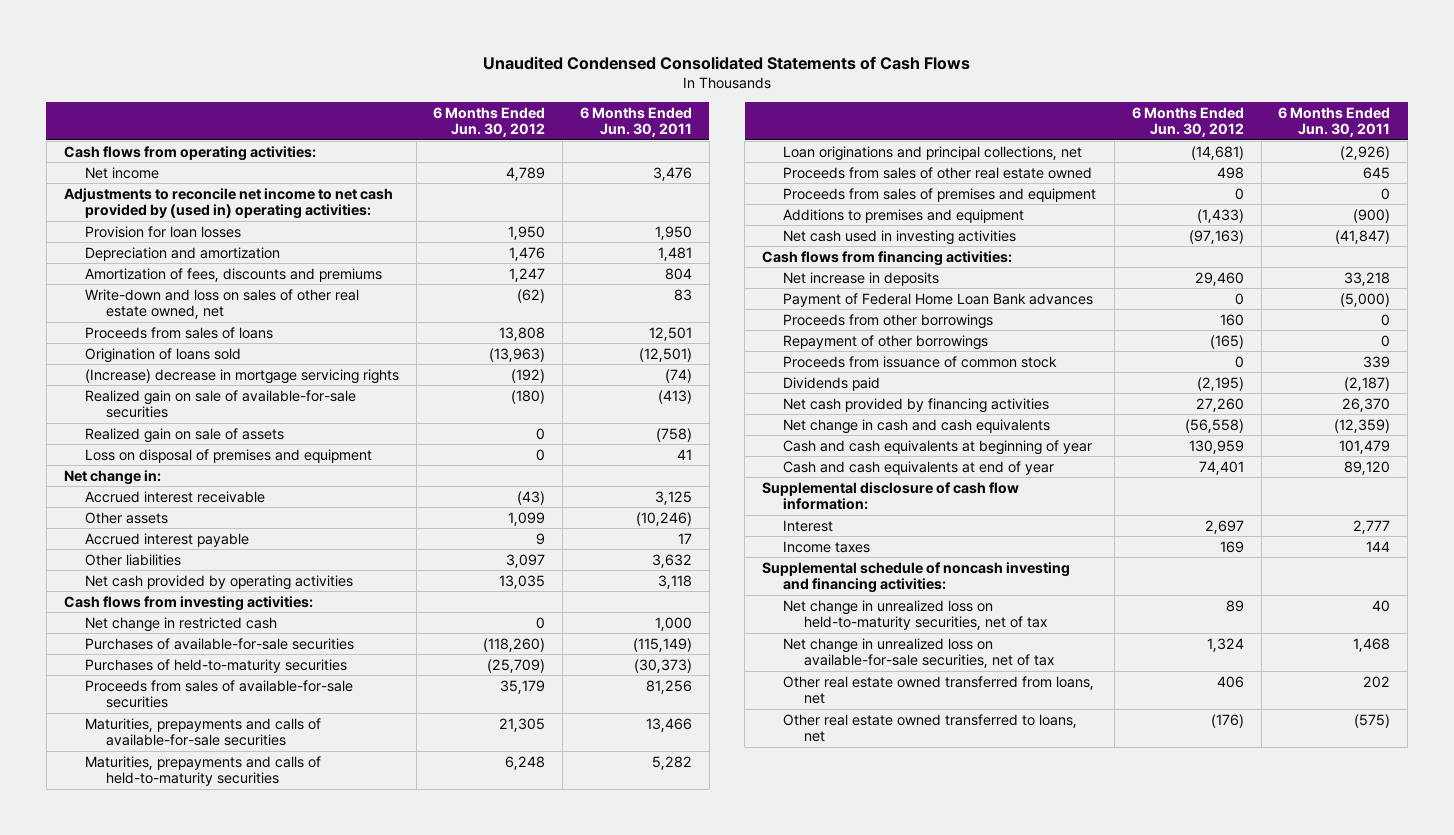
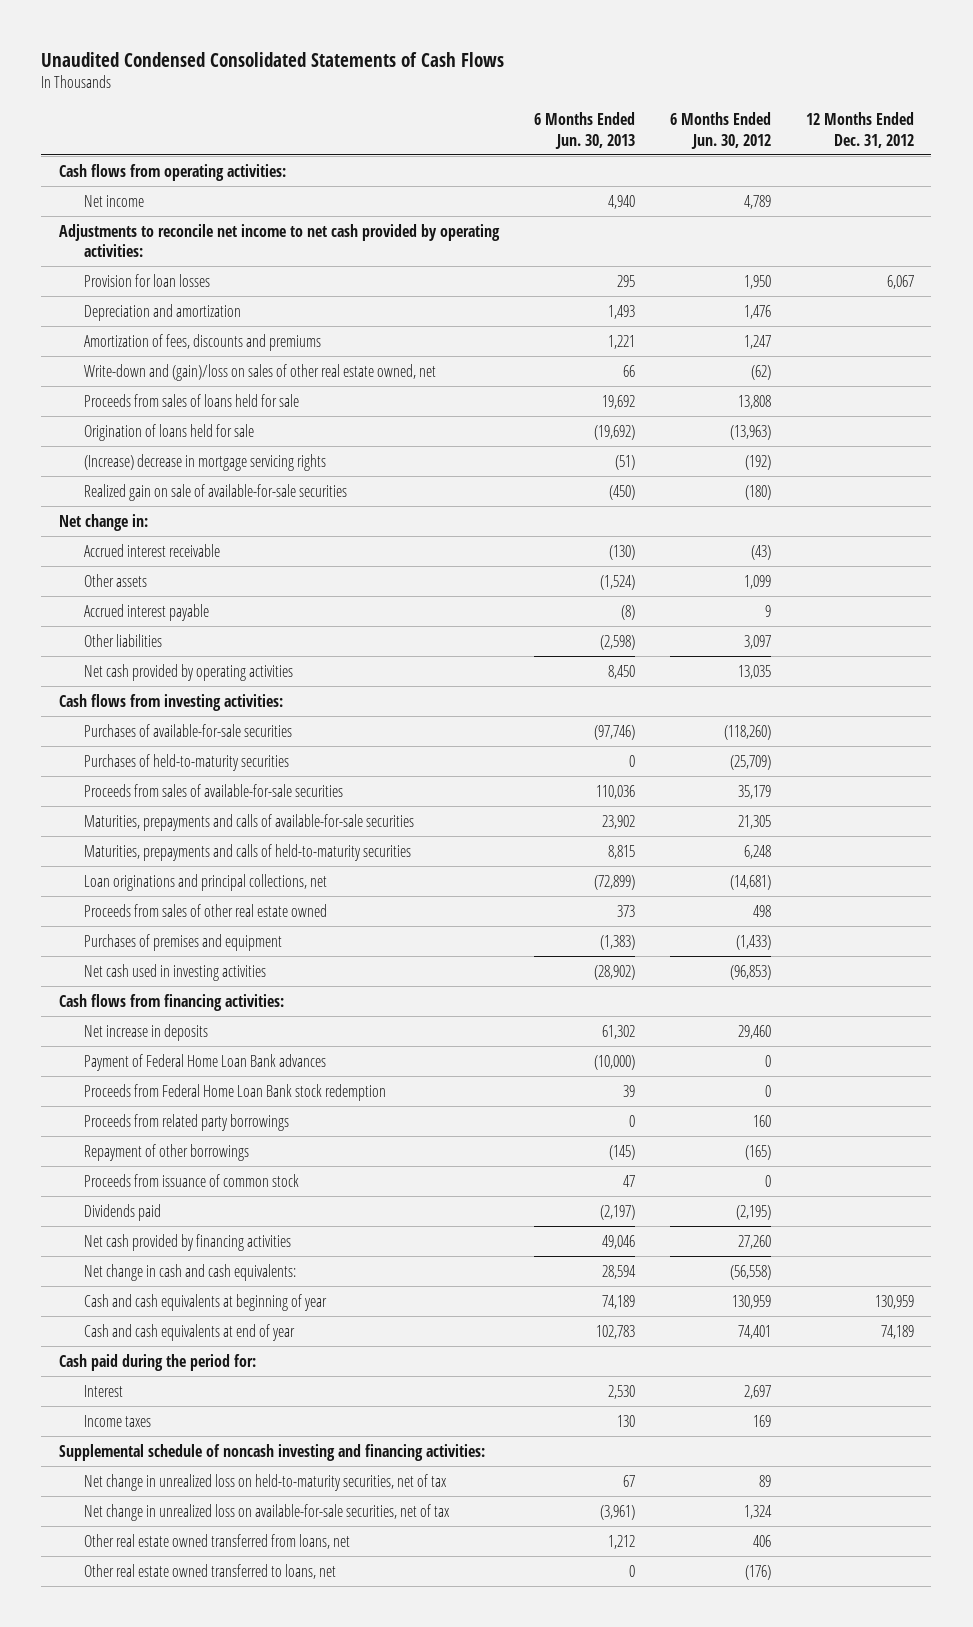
[579,106,692,138] 6 Months Ended Jun. 30, 2011 -> none
none -> [533,111,635,149] 6 Months Ended Jun. 30, 2013
none -> [805,111,914,148] 12 Months Ended Dec. 31, 2012
[63,187,393,220] Adjustments to reconcile net income to net cash provided by (used in) operating activities: -> [58,223,500,258] Adjustments to reconcile net income to net cash provided by operating activities:
[84,288,359,320] Write-down and loss on sales of other real estate owned, net -> [83,363,436,381] Write-down and (gain)/loss on sales of other real estate owned, net
[84,326,273,339] Proceeds from sales of loans -> [83,393,299,407] Proceeds from sales of loans held for sale
[84,347,241,363] Origination of loans sold -> [83,423,254,441] Origination of loans held for sale
[84,427,284,443] Realized gain on sale of assets -> none
[84,448,372,463] Loss on disposal of premises and equipment -> none
[84,616,277,632] Net change in restricted cash -> none
[783,187,1097,202] Proceeds from sales of premises and equipment -> none
[783,208,1025,223] Additions to premises and equipment -> [83,933,282,951] Purchases of premises and equipment
[1188,229,1244,244] (97,163) -> [729,964,771,980] (96,853)
none -> [83,1083,386,1101] Proceeds from Federal Home Loan Bank stock redemption
[783,313,994,329] Proceeds from other borrowings -> [83,1113,289,1131] Proceeds from related party borrowings
[783,418,1051,434] Net change in cash and cash equivalents -> [83,1263,296,1281] Net change in cash and cash equivalents:
[762,481,1020,511] Supplemental disclosure of cash flow information: -> none
none -> [58,1353,256,1371] Cash paid during the period for:

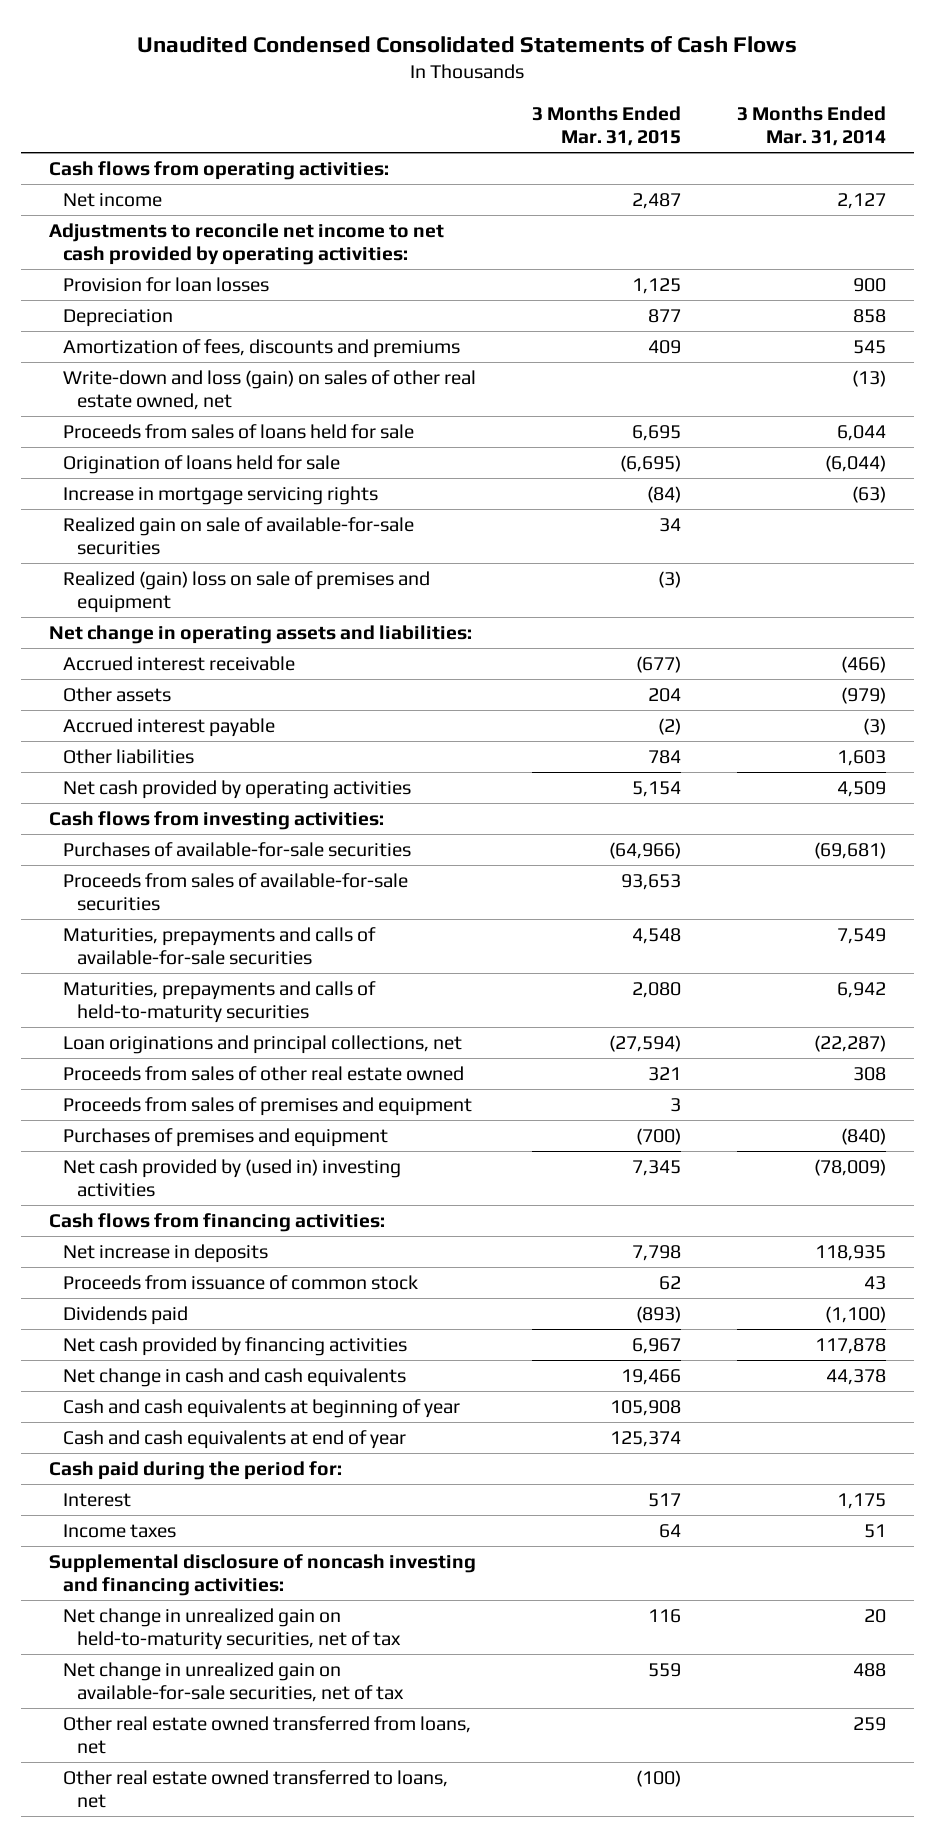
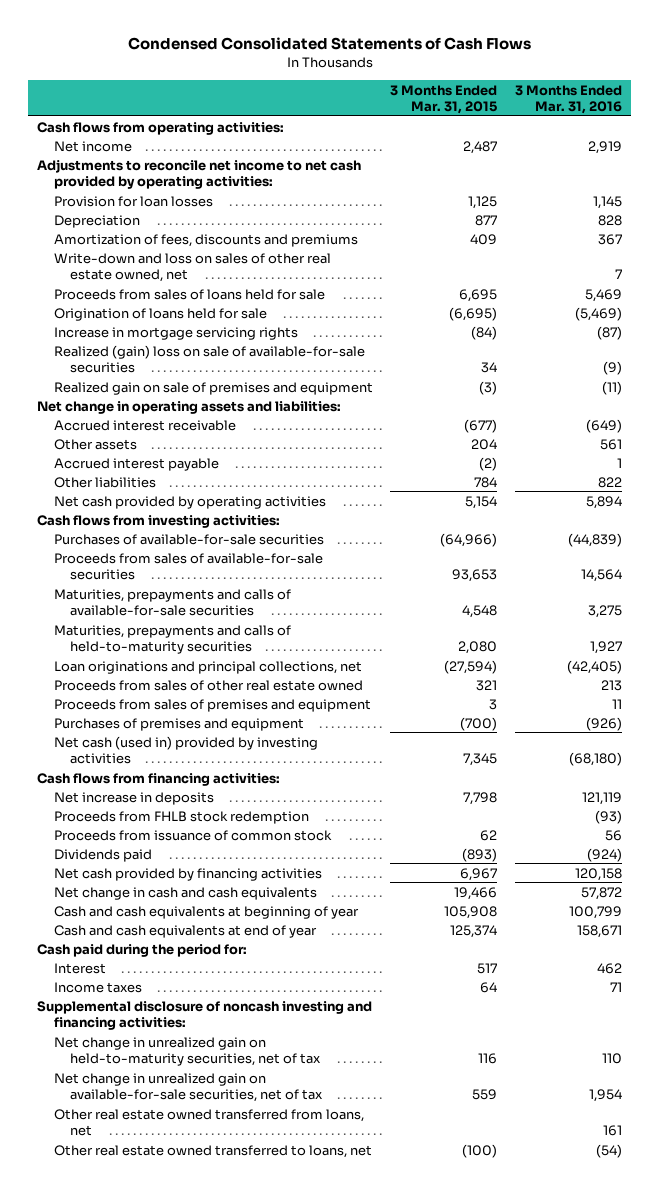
[137,35,798,53] Unaudited Condensed Consolidated Statements of Cash Flows -> [127,36,531,50] Condensed Consolidated Statements of Cash Flows
[736,105,886,146] 3 Months Ended Mar. 31, 2014 -> none
none -> [514,84,622,114] 3 Months Ended Mar. 31, 2016
[63,369,477,410] Write-down and loss (gain) on sales of other real estate owned, net -> [53,252,331,282] Write-down and loss on sales of other real estate owned, net
[63,516,415,555] Realized gain on sale of available-for-sale securities -> [53,344,365,373] Realized (gain) loss on sale of available-for-sale securities
[63,570,431,613] Realized (gain) loss on sale of premises and equipment -> [53,381,373,395] Realized gain on sale of premises and equipment
[63,1158,402,1197] Net cash provided by (used in) investing activities -> [53,735,318,764] Net cash (used in) provided by investing activities
none -> [53,810,309,824] Proceeds from FHLB stock redemption

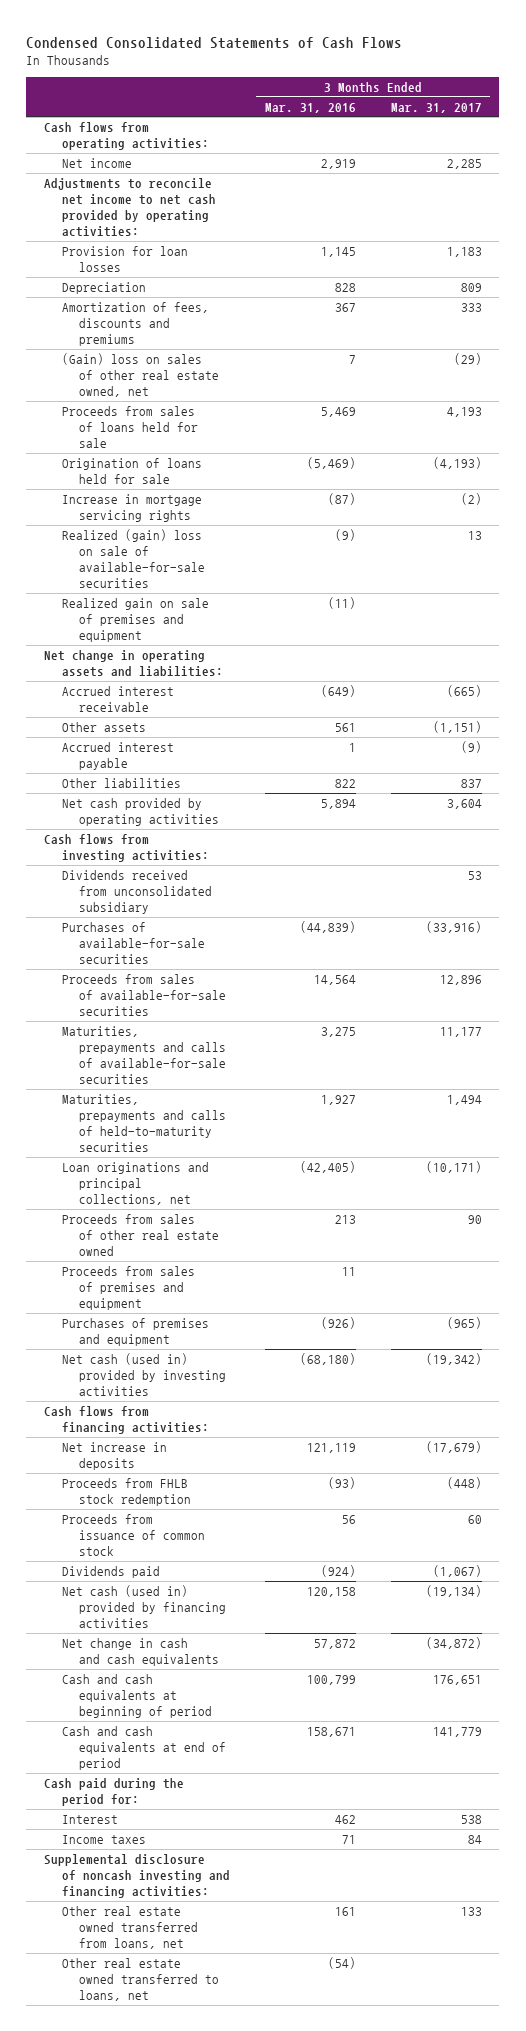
[390,84,498,114] 3 Months Ended Mar. 31, 2015 -> none
none -> [390,102,482,113] Mar. 31, 2017
[53,252,331,282] Write-down and loss on sales of other real estate owned, net -> [61,352,220,398] (Gain) loss on sales of other real estate owned, net
none -> [61,869,213,915] Dividends received from unconsolidated subsidiary
[53,867,322,881] Net cash provided by financing activities -> [61,1584,227,1629] Net cash (used in) provided by financing activities
[53,905,359,919] Cash and cash equivalents at beginning of year -> [61,1673,213,1719] Cash and cash equivalents at beginning of period
[53,924,317,938] Cash and cash equivalents at end of year -> [61,1725,227,1771] Cash and cash equivalents at end of period
[53,1036,322,1066] Net change in unrealized gain on held-to-maturity securities, net of tax -> none
[53,1072,324,1102] Net change in unrealized gain on available-for-sale securities, net of tax -> none

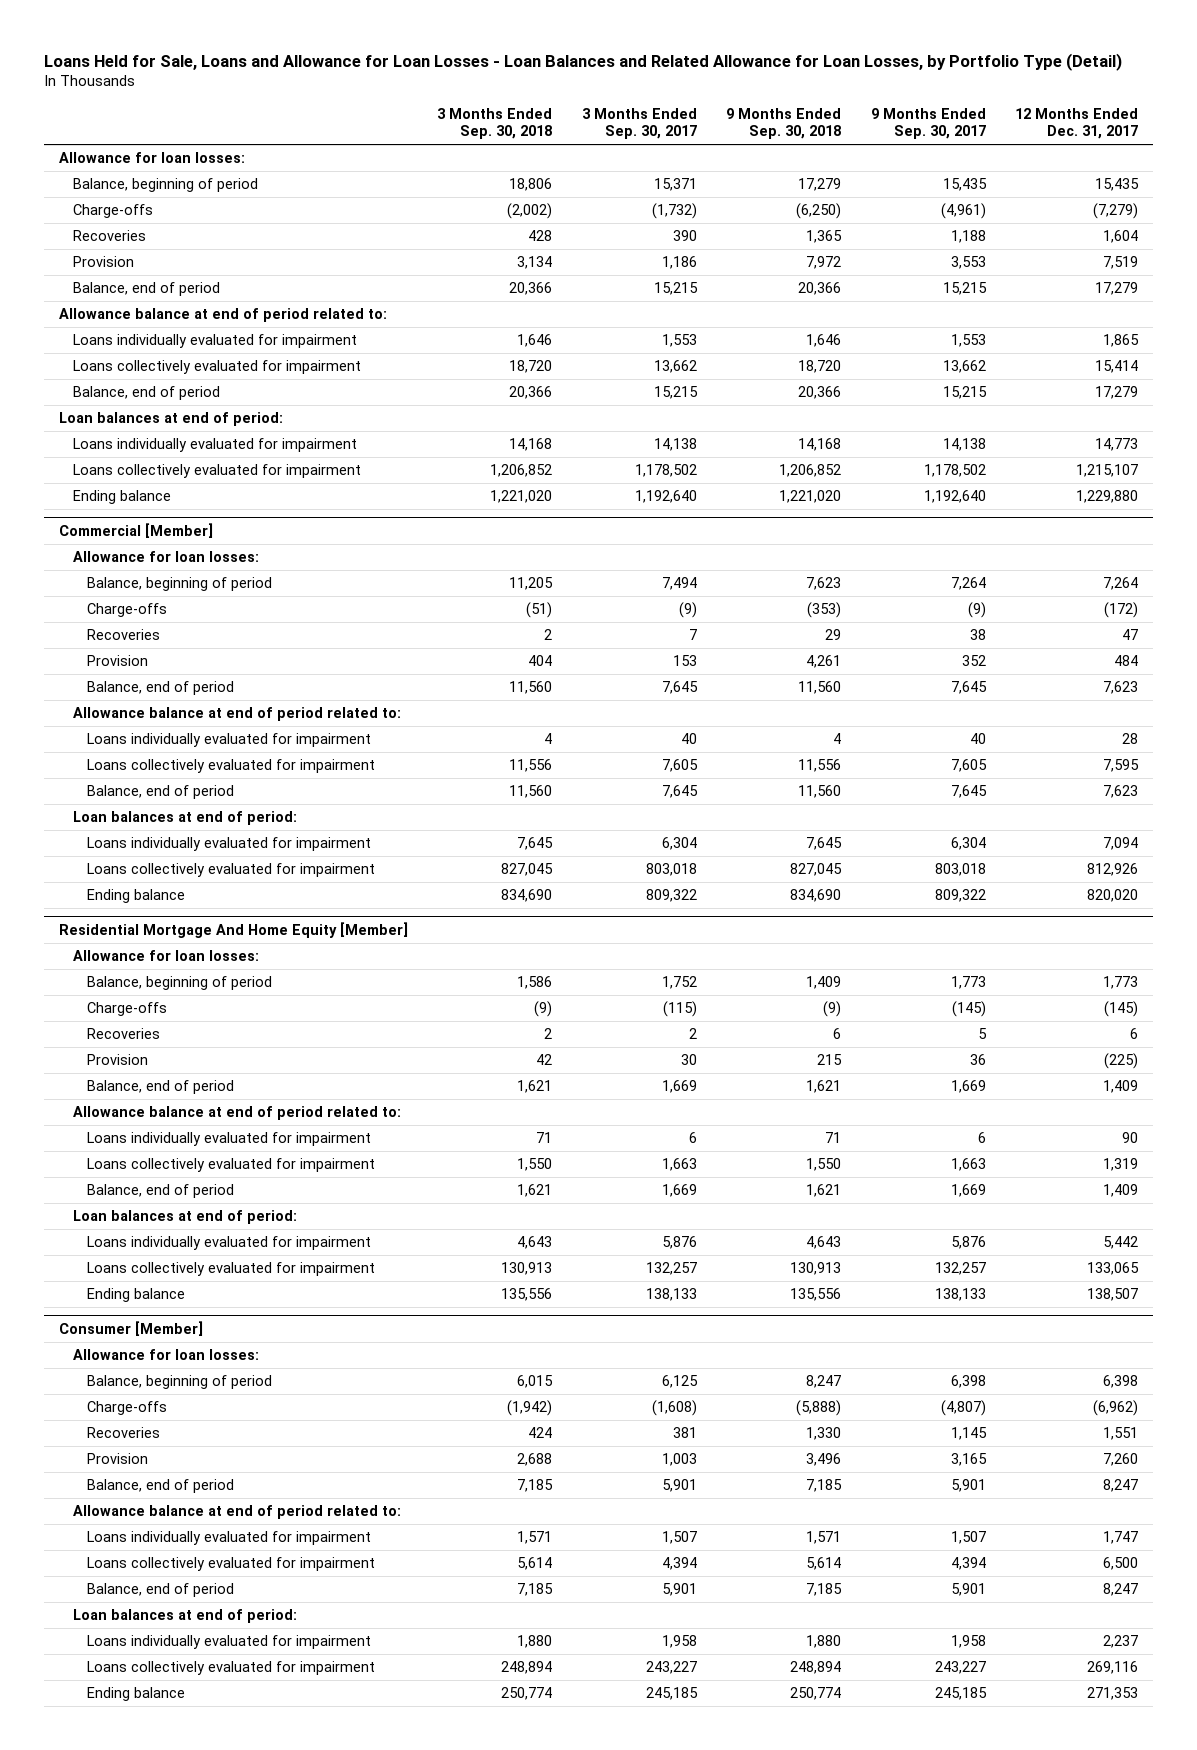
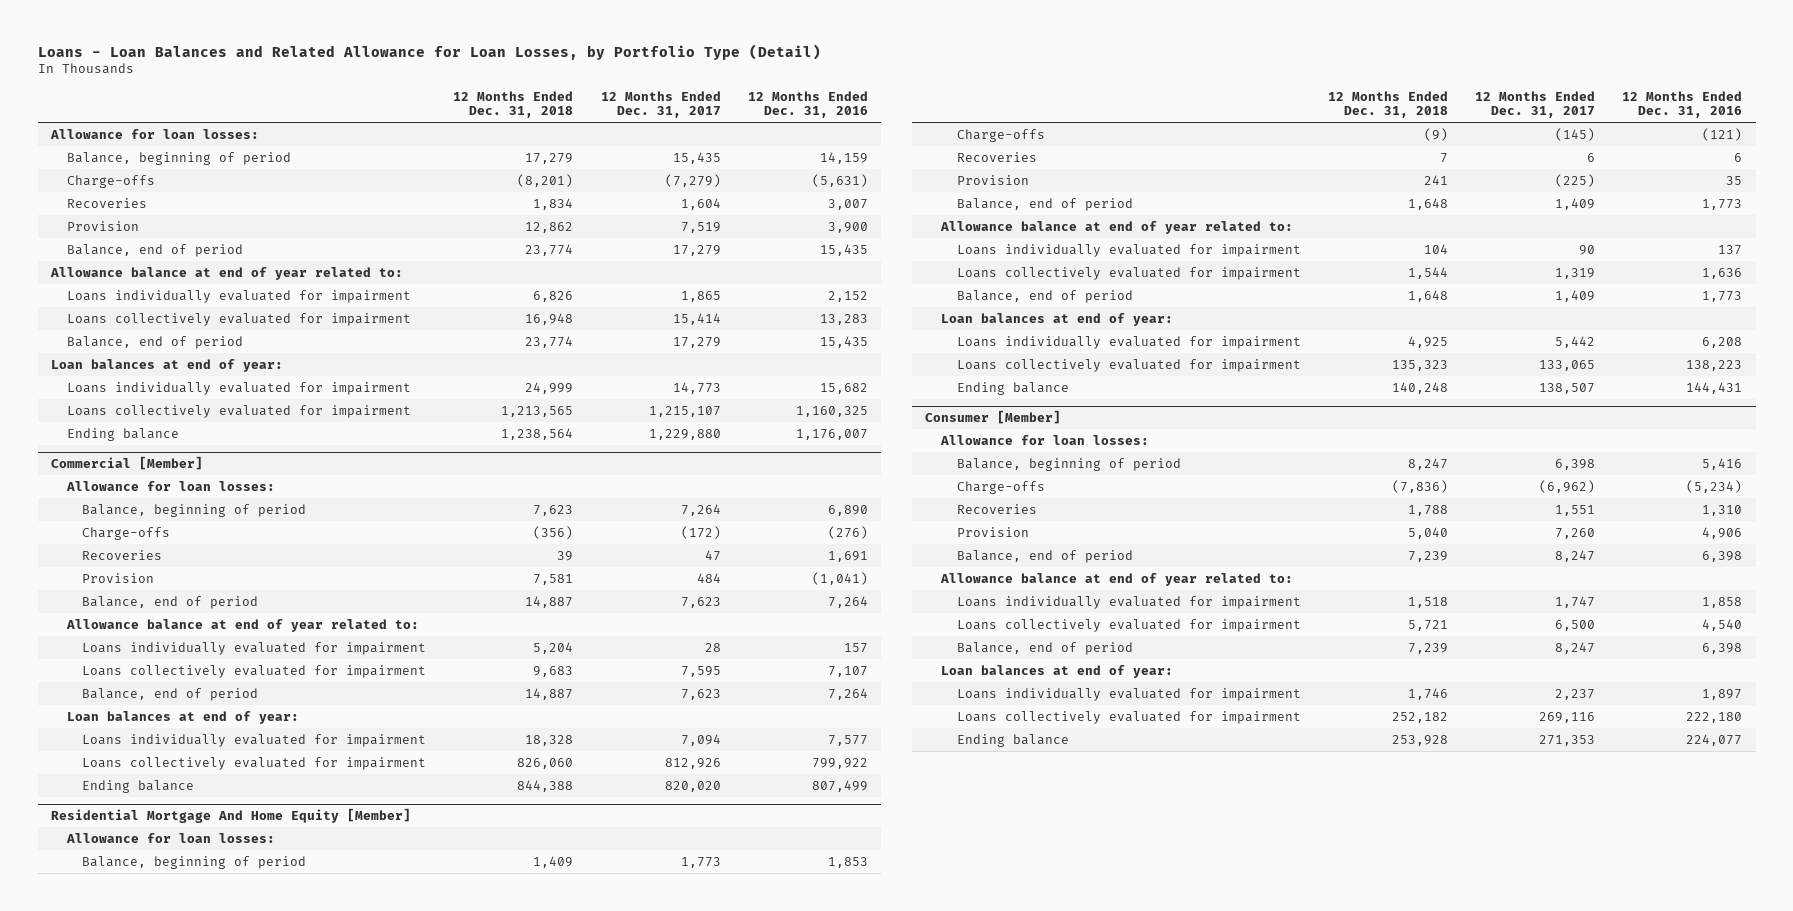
[44,52,1123,71] Loans Held for Sale, Loans and Allowance for Loan Losses - Loan Balances and Related Allowance for Loan Losses, by Portfolio Type (Detail) -> [37,43,821,60] Loans - Loan Balances and Related Allowance for Loan Losses, by Portfolio Type (Detail)
[437,108,553,140] 3 Months Ended Sep. 30, 2018 -> none
[581,108,697,140] 3 Months Ended Sep. 30, 2017 -> none
[726,108,842,140] 9 Months Ended Sep. 30, 2018 -> none
[870,108,986,140] 9 Months Ended Sep. 30, 2017 -> none
none -> [453,90,574,119] 12 Months Ended Dec. 31, 2018
none -> [747,90,868,119] 12 Months Ended Dec. 31, 2016
[58,308,387,323] Allowance balance at end of period related to: -> [50,266,404,280] Allowance balance at end of year related to:
[58,412,283,427] Loan balances at end of period: -> [51,358,284,372] Loan balances at end of year:
[73,707,402,722] Allowance balance at end of period related to: -> [65,618,419,632] Allowance balance at end of year related to:
[73,811,298,826] Loan balances at end of period: -> [66,710,299,724] Loan balances at end of year:
[73,1106,402,1121] Allowance balance at end of period related to: -> [940,220,1294,234] Allowance balance at end of year related to:
[73,1210,298,1225] Loan balances at end of period: -> [941,312,1174,326] Loan balances at end of year:
[73,1505,402,1520] Allowance balance at end of period related to: -> [940,572,1294,586] Allowance balance at end of year related to:
[73,1609,298,1624] Loan balances at end of period: -> [941,664,1174,678] Loan balances at end of year:

